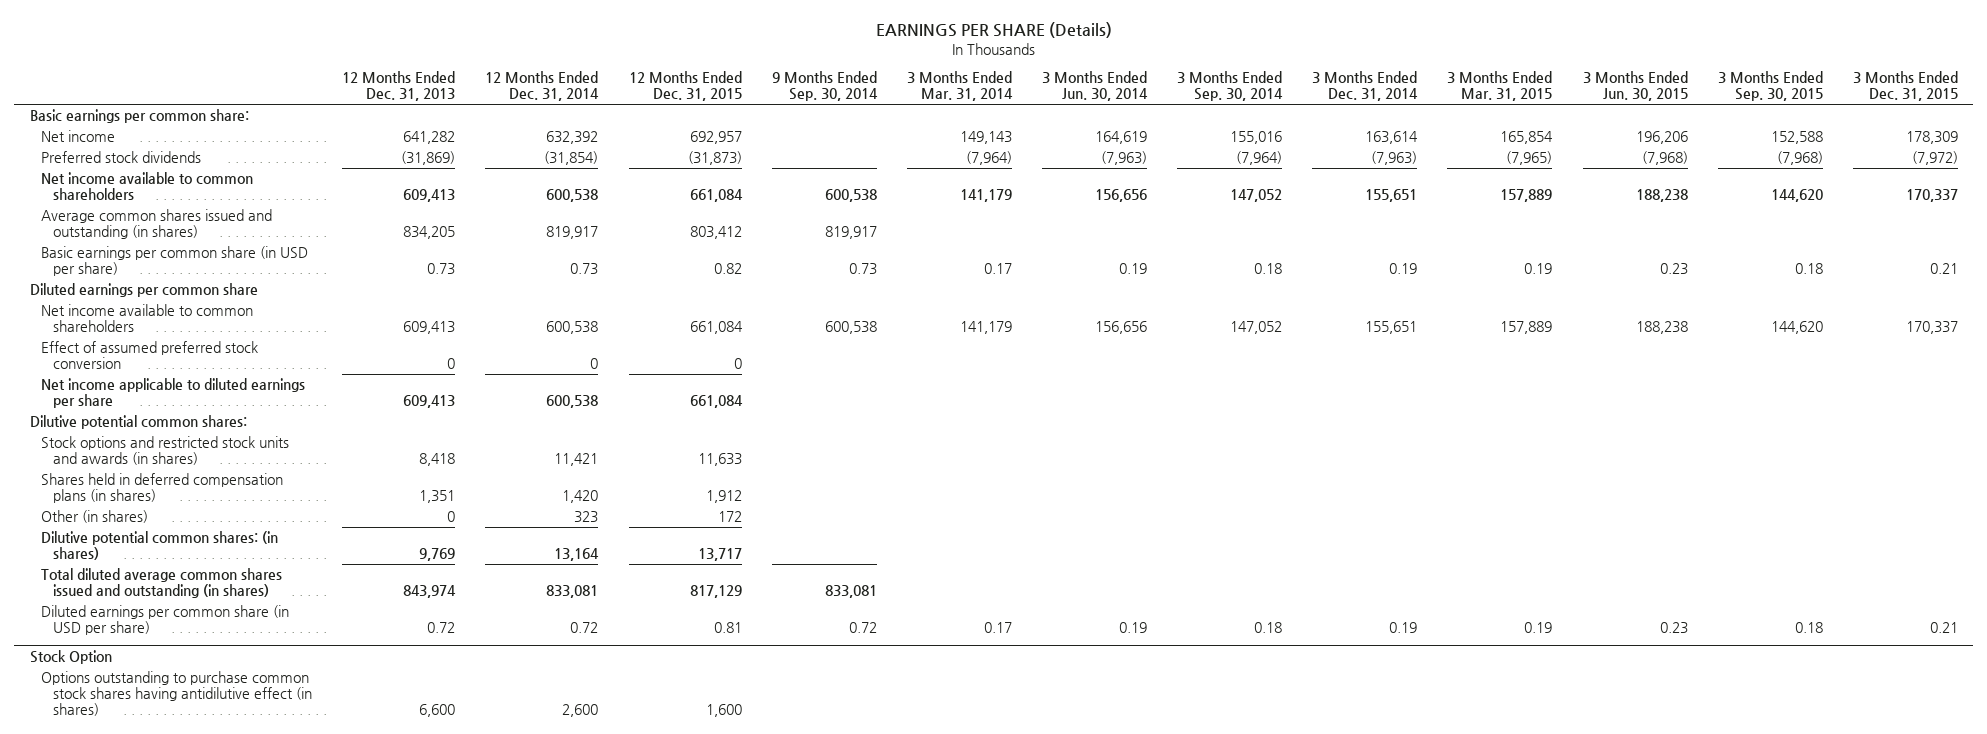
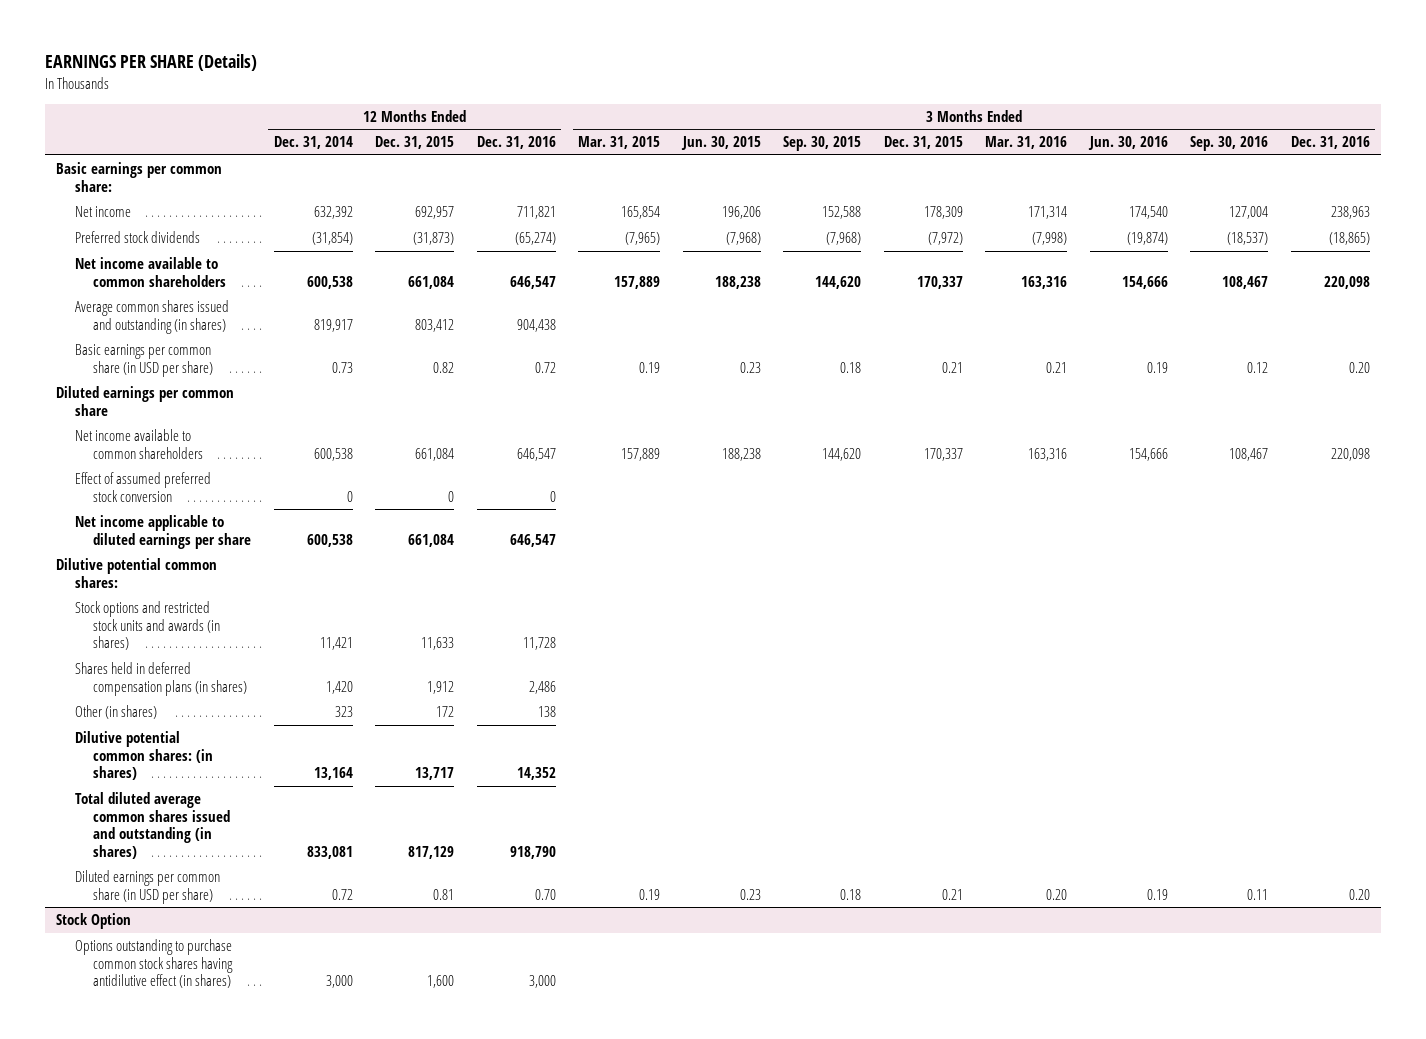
[342,71,456,102] 12 Months Ended Dec. 31, 2013 -> none
[771,71,878,102] 9 Months Ended Sep. 30, 2014 -> none
[906,71,1013,102] 3 Months Ended Mar. 31, 2014 -> none
[1042,71,1149,102] 3 Months Ended Jun. 30, 2014 -> none
[1177,71,1284,102] 3 Months Ended Sep. 30, 2014 -> none
[1312,71,1419,102] 3 Months Ended Dec. 31, 2014 -> none
none -> [476,136,556,150] Dec. 31, 2016
none -> [985,136,1068,150] Mar. 31, 2016
none -> [1087,136,1168,151] Jun. 30, 2016
none -> [1190,136,1269,152] Sep. 30, 2016
none -> [1290,136,1370,150] Dec. 31, 2016
[562,704,599,718] 2,600 -> [325,975,353,989] 3,000

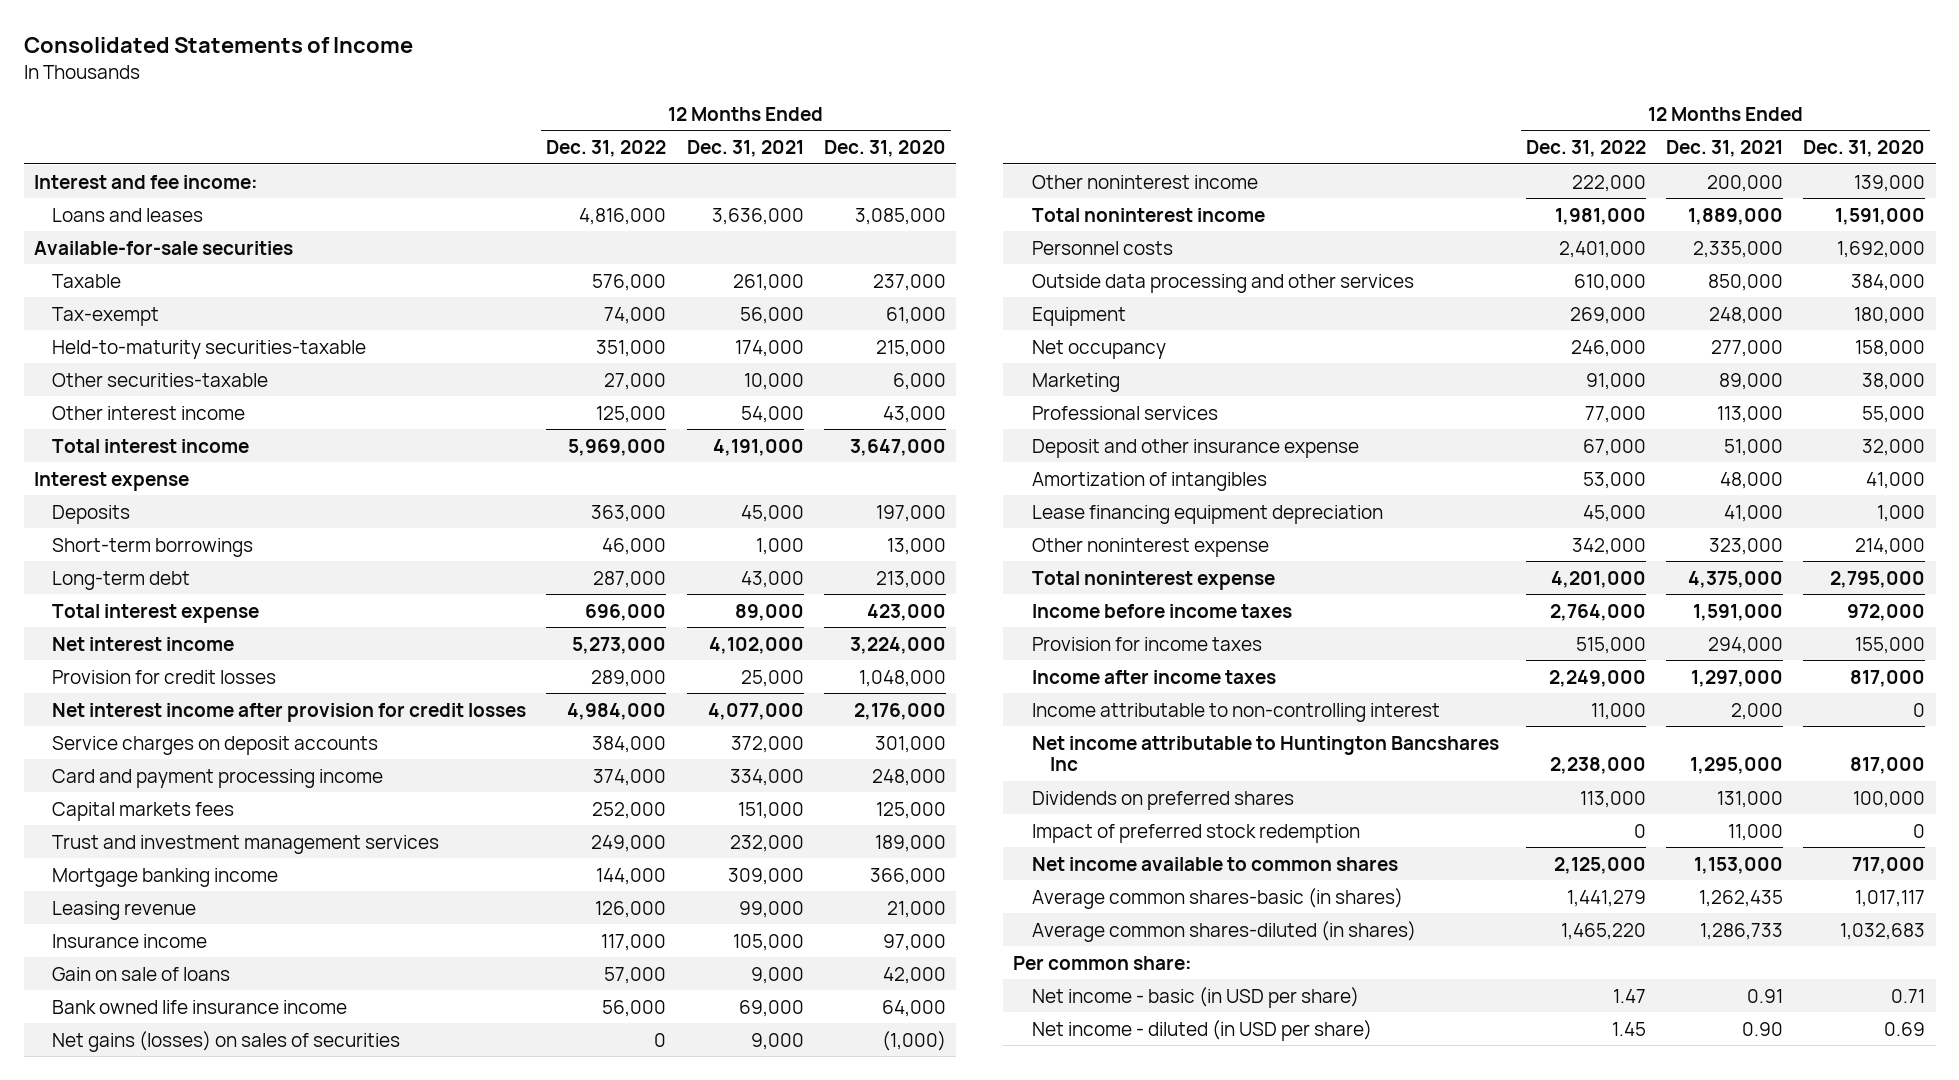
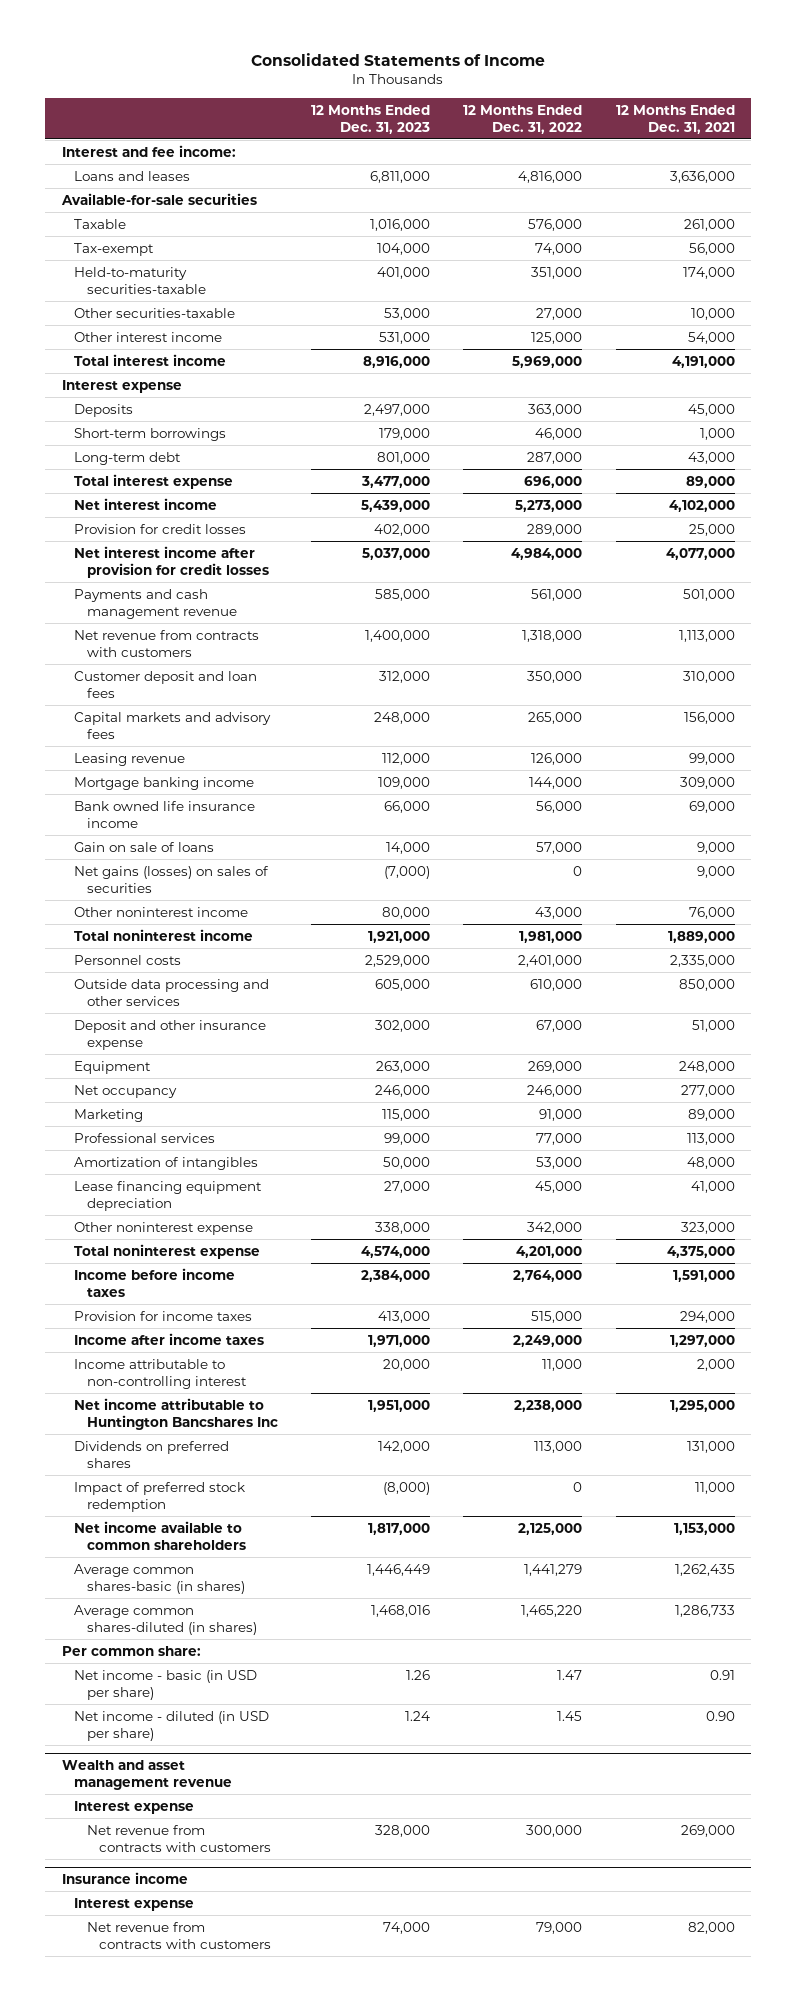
[823,140,946,158] Dec. 31, 2020 -> none
none -> [311,104,431,134] 12 Months Ended Dec. 31, 2023
[52,735,379,755] Service charges on deposit accounts -> none
[52,768,384,788] Card and payment processing income -> none
[52,834,440,854] Trust and investment management services -> none
none -> [74,588,237,619] Payments and cash management revenue
none -> [74,629,260,657] Net revenue from contracts with customers
none -> [74,670,258,698] Customer deposit and loan fees
[52,801,235,821] Capital markets fees -> [74,711,272,739] Capital markets and advisory fees
[592,801,667,819] 252,000 -> [528,711,583,724] 265,000
[737,801,804,819] 151,000 -> [683,711,735,724] 156,000
[52,933,208,948] Insurance income -> none
[52,867,279,887] Mortgage banking income -> [74,776,255,790] Mortgage banking income
[52,966,231,981] Gain on sale of loans -> [74,841,215,852] Gain on sale of loans
[1571,174,1646,192] 222,000 -> [535,906,583,919] 43,000
[1707,174,1784,192] 200,000 -> [688,906,735,919] 76,000
[1031,438,1359,458] Deposit and other insurance expense -> [74,1019,267,1050] Deposit and other insurance expense
[1031,856,1398,871] Net income available to common shares -> [74,1520,246,1550] Net income available to common shareholders
none -> [61,1760,233,1790] Wealth and asset management revenue
none -> [74,1800,195,1814] Interest expense
none -> [86,1824,272,1852] Net revenue from contracts with customers
none -> [61,1872,188,1885] Insurance income
none -> [74,1897,195,1911] Interest expense
none -> [86,1921,272,1949] Net revenue from contracts with customers

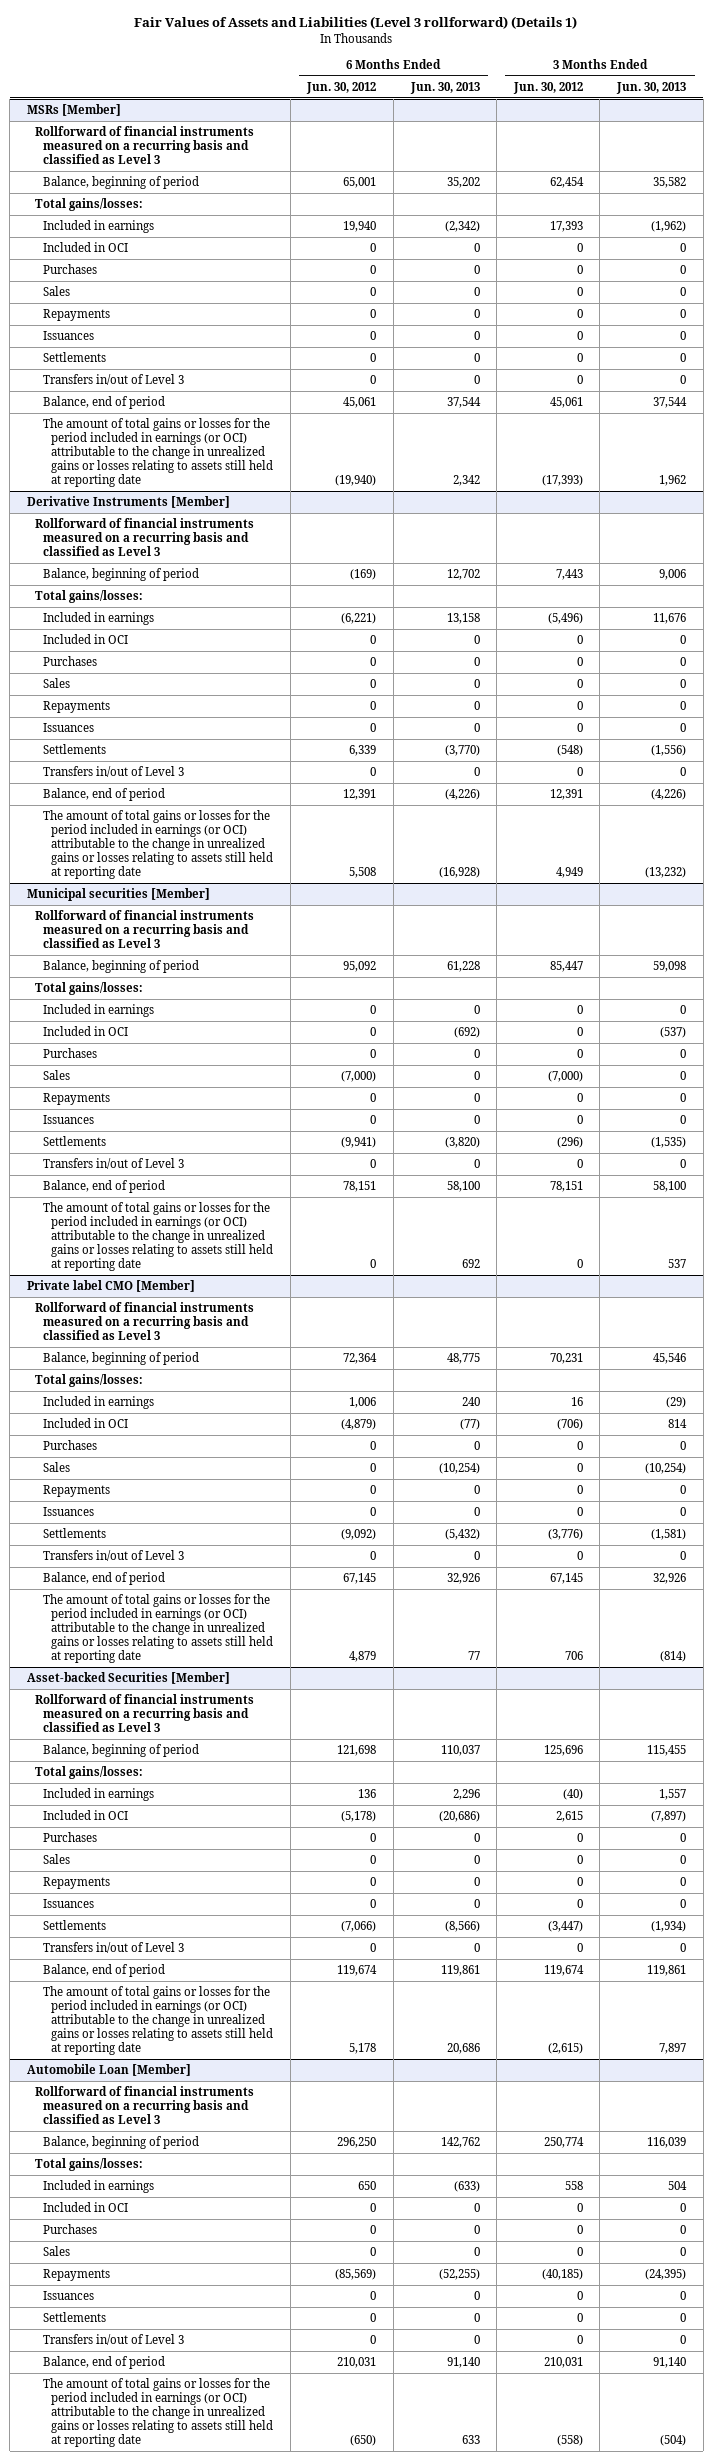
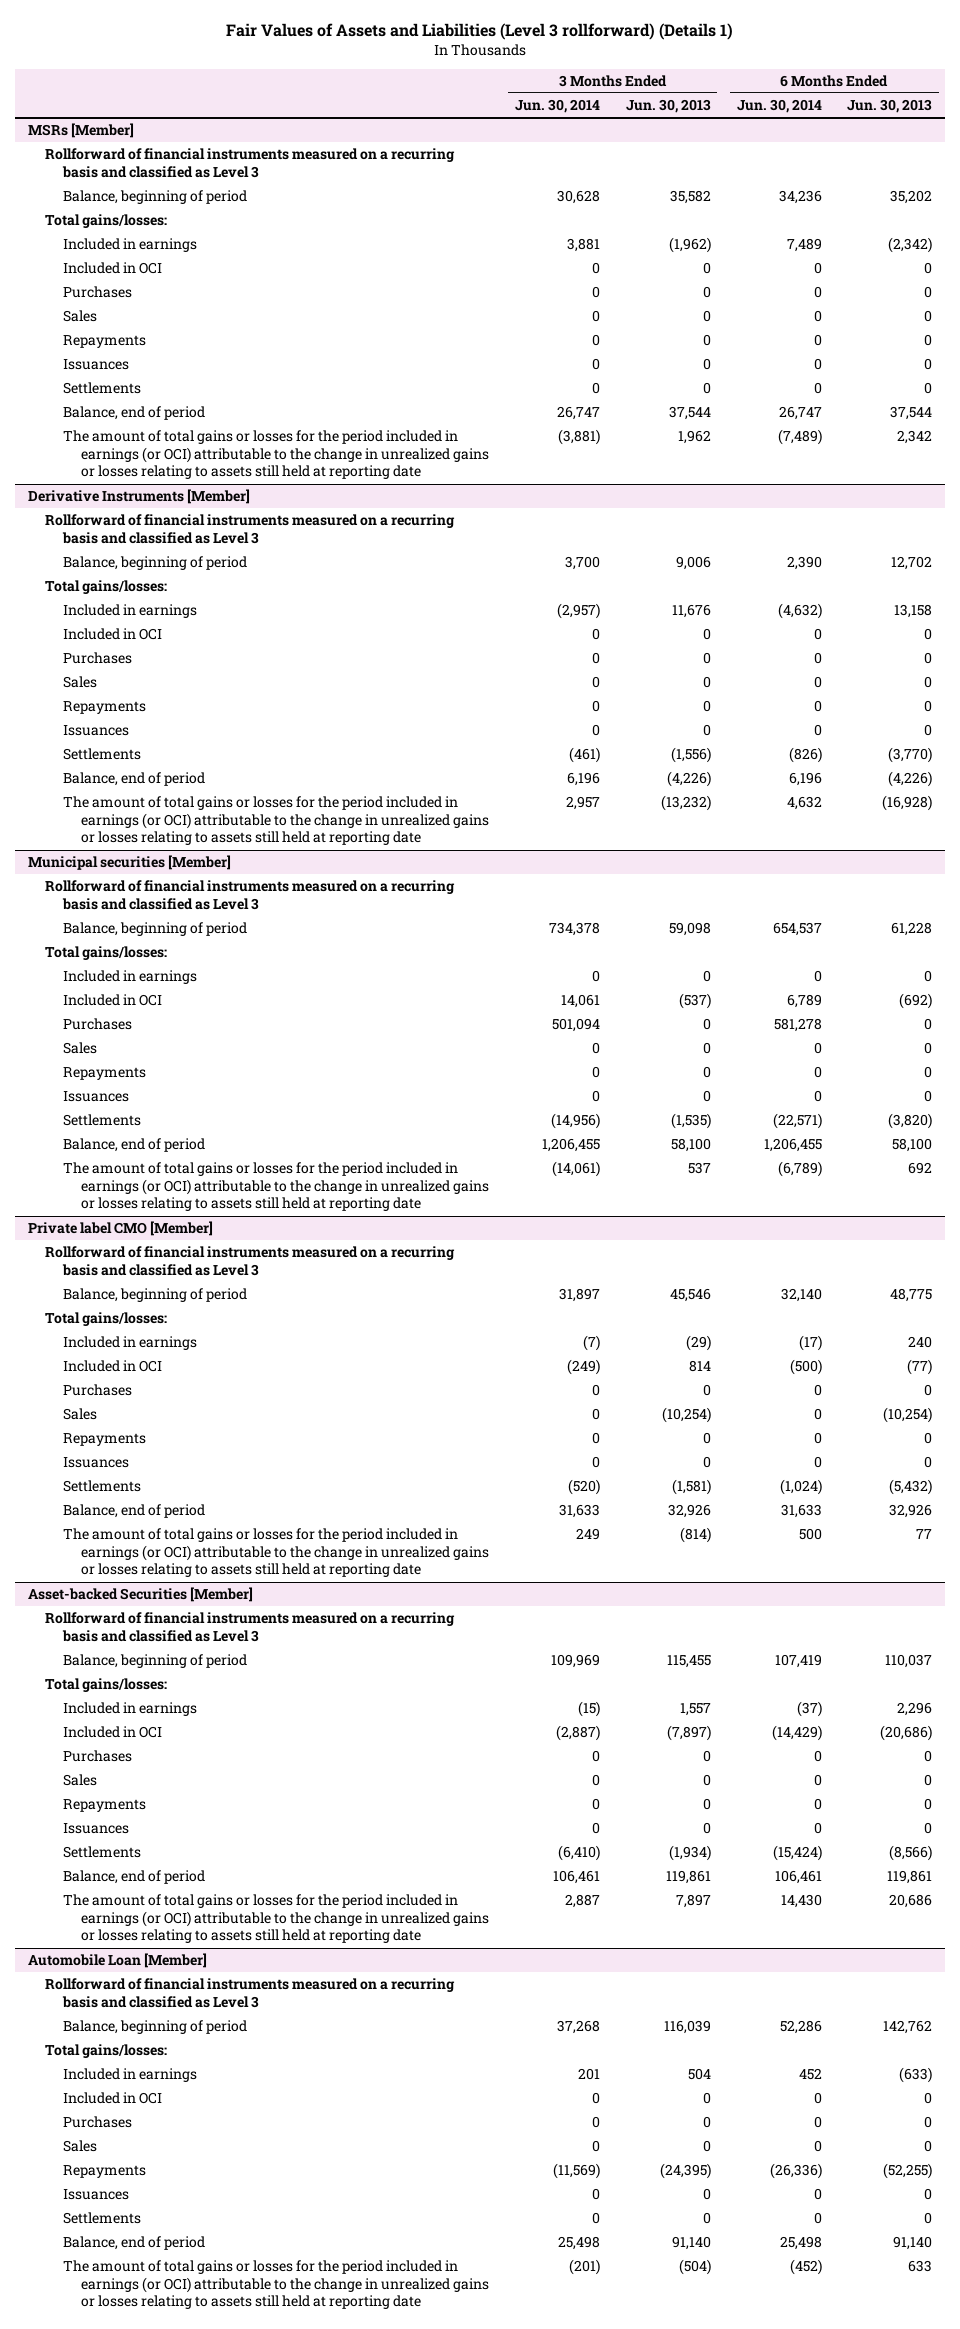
[306,81,377,94] Jun. 30, 2012 -> none
[512,81,583,94] Jun. 30, 2012 -> none
none -> [514,99,600,114] Jun. 30, 2014
none -> [736,99,822,114] Jun. 30, 2014
[42,373,184,385] Transfers in/out of Level 3 -> none
[42,765,184,777] Transfers in/out of Level 3 -> none
[42,1157,184,1169] Transfers in/out of Level 3 -> none
[42,1549,184,1561] Transfers in/out of Level 3 -> none
[42,1941,184,1953] Transfers in/out of Level 3 -> none
[42,2333,184,2345] Transfers in/out of Level 3 -> none

